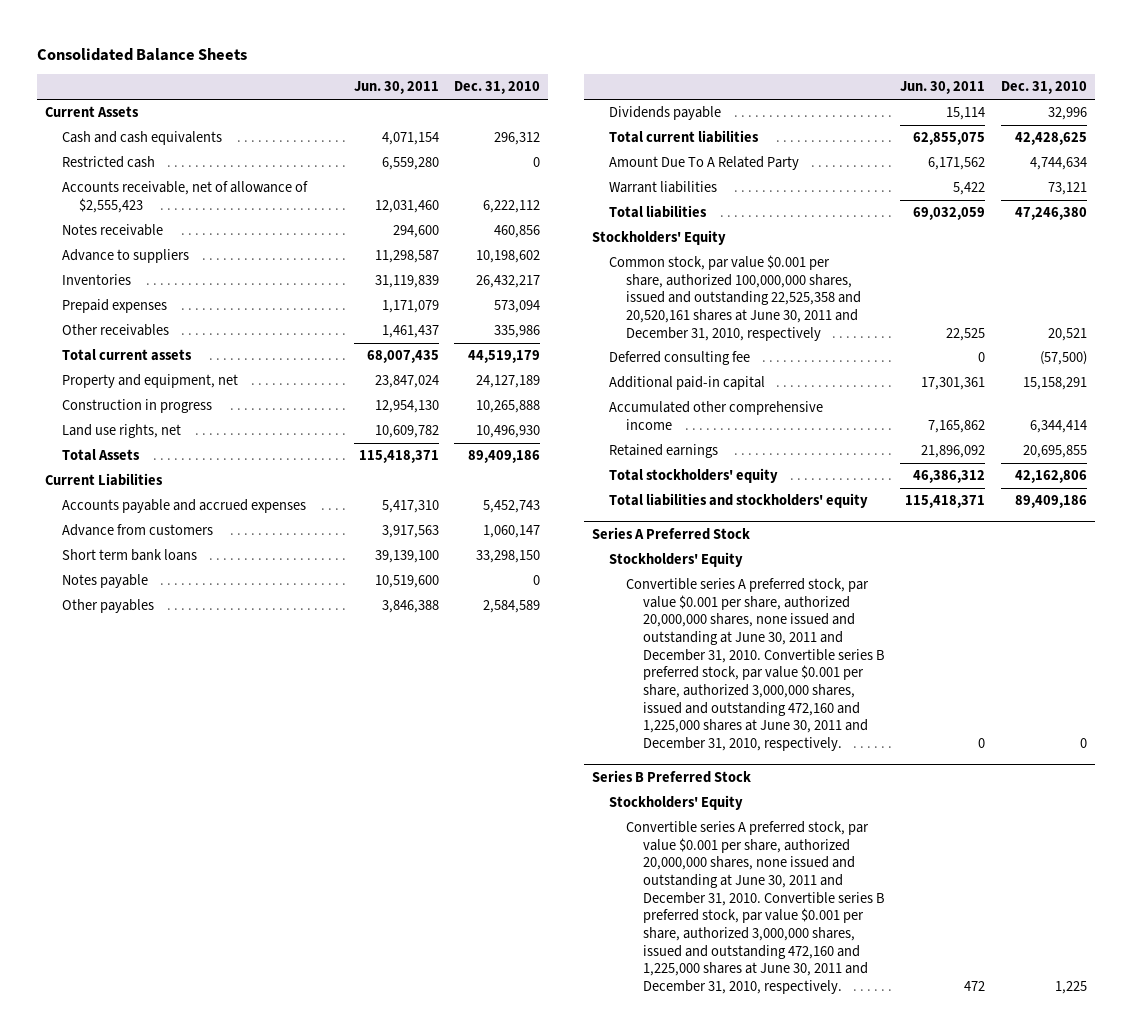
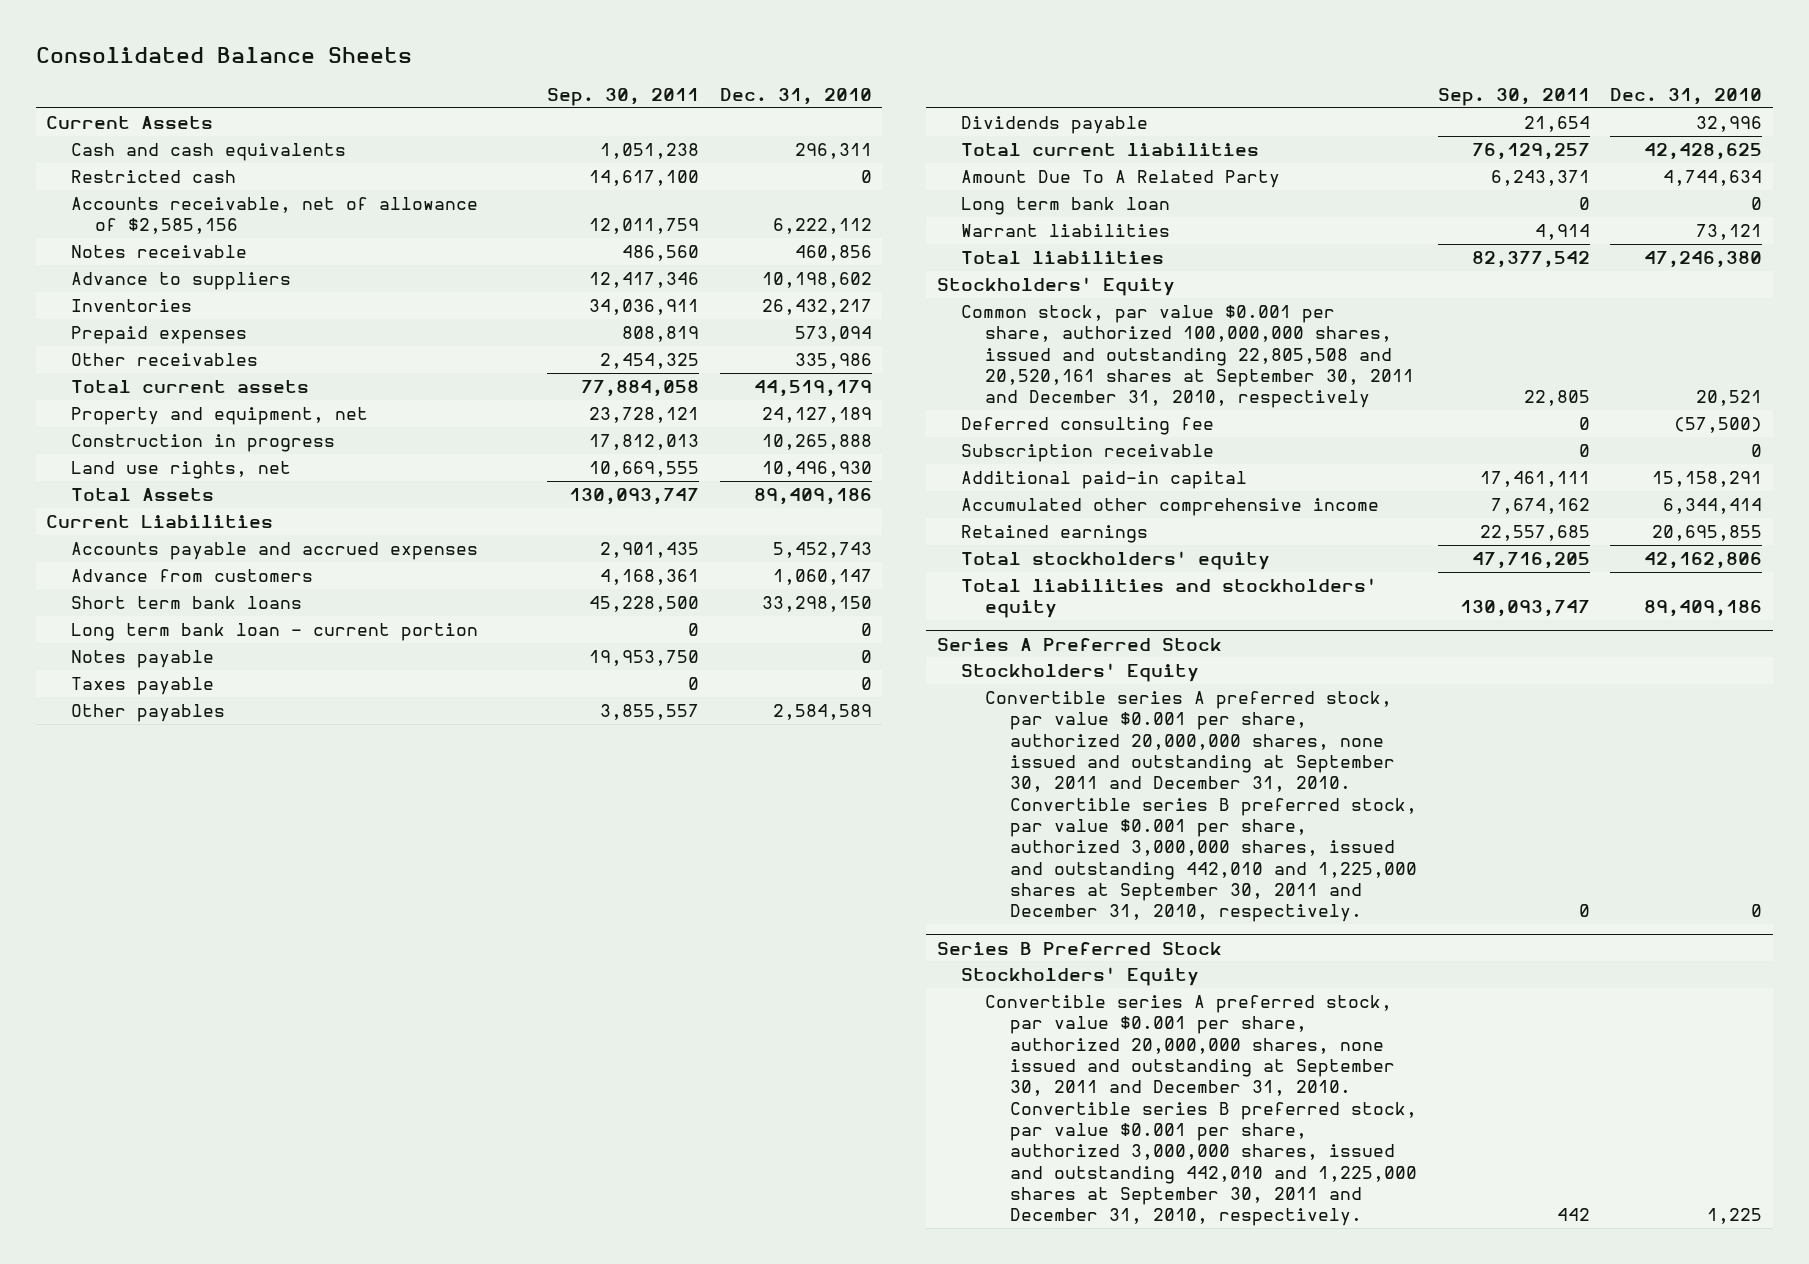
[353,81,439,95] Jun. 30, 2011 -> none
none -> [547,88,700,107] Sep. 30, 2011
[494,132,541,146] 296,312 -> [794,143,872,160] 296,311
[62,181,309,213] Accounts receivable, net of allowance of $2,555,423 -> [70,197,478,235] Accounts receivable, net of allowance of $2,585,156
none -> [70,623,478,642] Long term bank loan - current portion
none -> [70,677,214,696] Taxes payable
none -> [961,197,1171,216] Long term bank loan
[608,255,861,341] Common stock, par value $0.001 per share, authorized 100,000,000 shares, issued and outstanding 22,525,358 and 20,520,161 shares at June 30, 2011 and December 31, 2010, respectively -> [961,305,1415,409] Common stock, par value $0.001 per share, authorized 100,000,000 shares, issued and outstanding 22,805,508 and 20,520,161 shares at September 30, 2011 and December 31, 2010, respectively
none -> [961,444,1215,463] Subscription receivable
[625,578,885,751] Convertible series A preferred stock, par value $0.001 per share, authorized 20,000,000 shares, none issued and outstanding at June 30, 2011 and December 31, 2010. Convertible series B preferred stock, par value $0.001 per share, authorized 3,000,000 shares, issued and outstanding 472,160 and 1,225,000 shares at June 30, 2011 and December 31, 2010, respectively. -> [985,691,1417,923] Convertible series A preferred stock, par value $0.001 per share, authorized 20,000,000 shares, none issued and outstanding at September 30, 2011 and December 31, 2010. Convertible series B preferred stock, par value $0.001 per share, authorized 3,000,000 shares, issued and outstanding 442,010 and 1,225,000 shares at September 30, 2011 and December 31, 2010, respectively.
[625,821,885,994] Convertible series A preferred stock, par value $0.001 per share, authorized 20,000,000 shares, none issued and outstanding at June 30, 2011 and December 31, 2010. Convertible series B preferred stock, par value $0.001 per share, authorized 3,000,000 shares, issued and outstanding 472,160 and 1,225,000 shares at June 30, 2011 and December 31, 2010, respectively. -> [985,995,1417,1227] Convertible series A preferred stock, par value $0.001 per share, authorized 20,000,000 shares, none issued and outstanding at September 30, 2011 and December 31, 2010. Convertible series B preferred stock, par value $0.001 per share, authorized 3,000,000 shares, issued and outstanding 442,010 and 1,225,000 shares at September 30, 2011 and December 31, 2010, respectively.

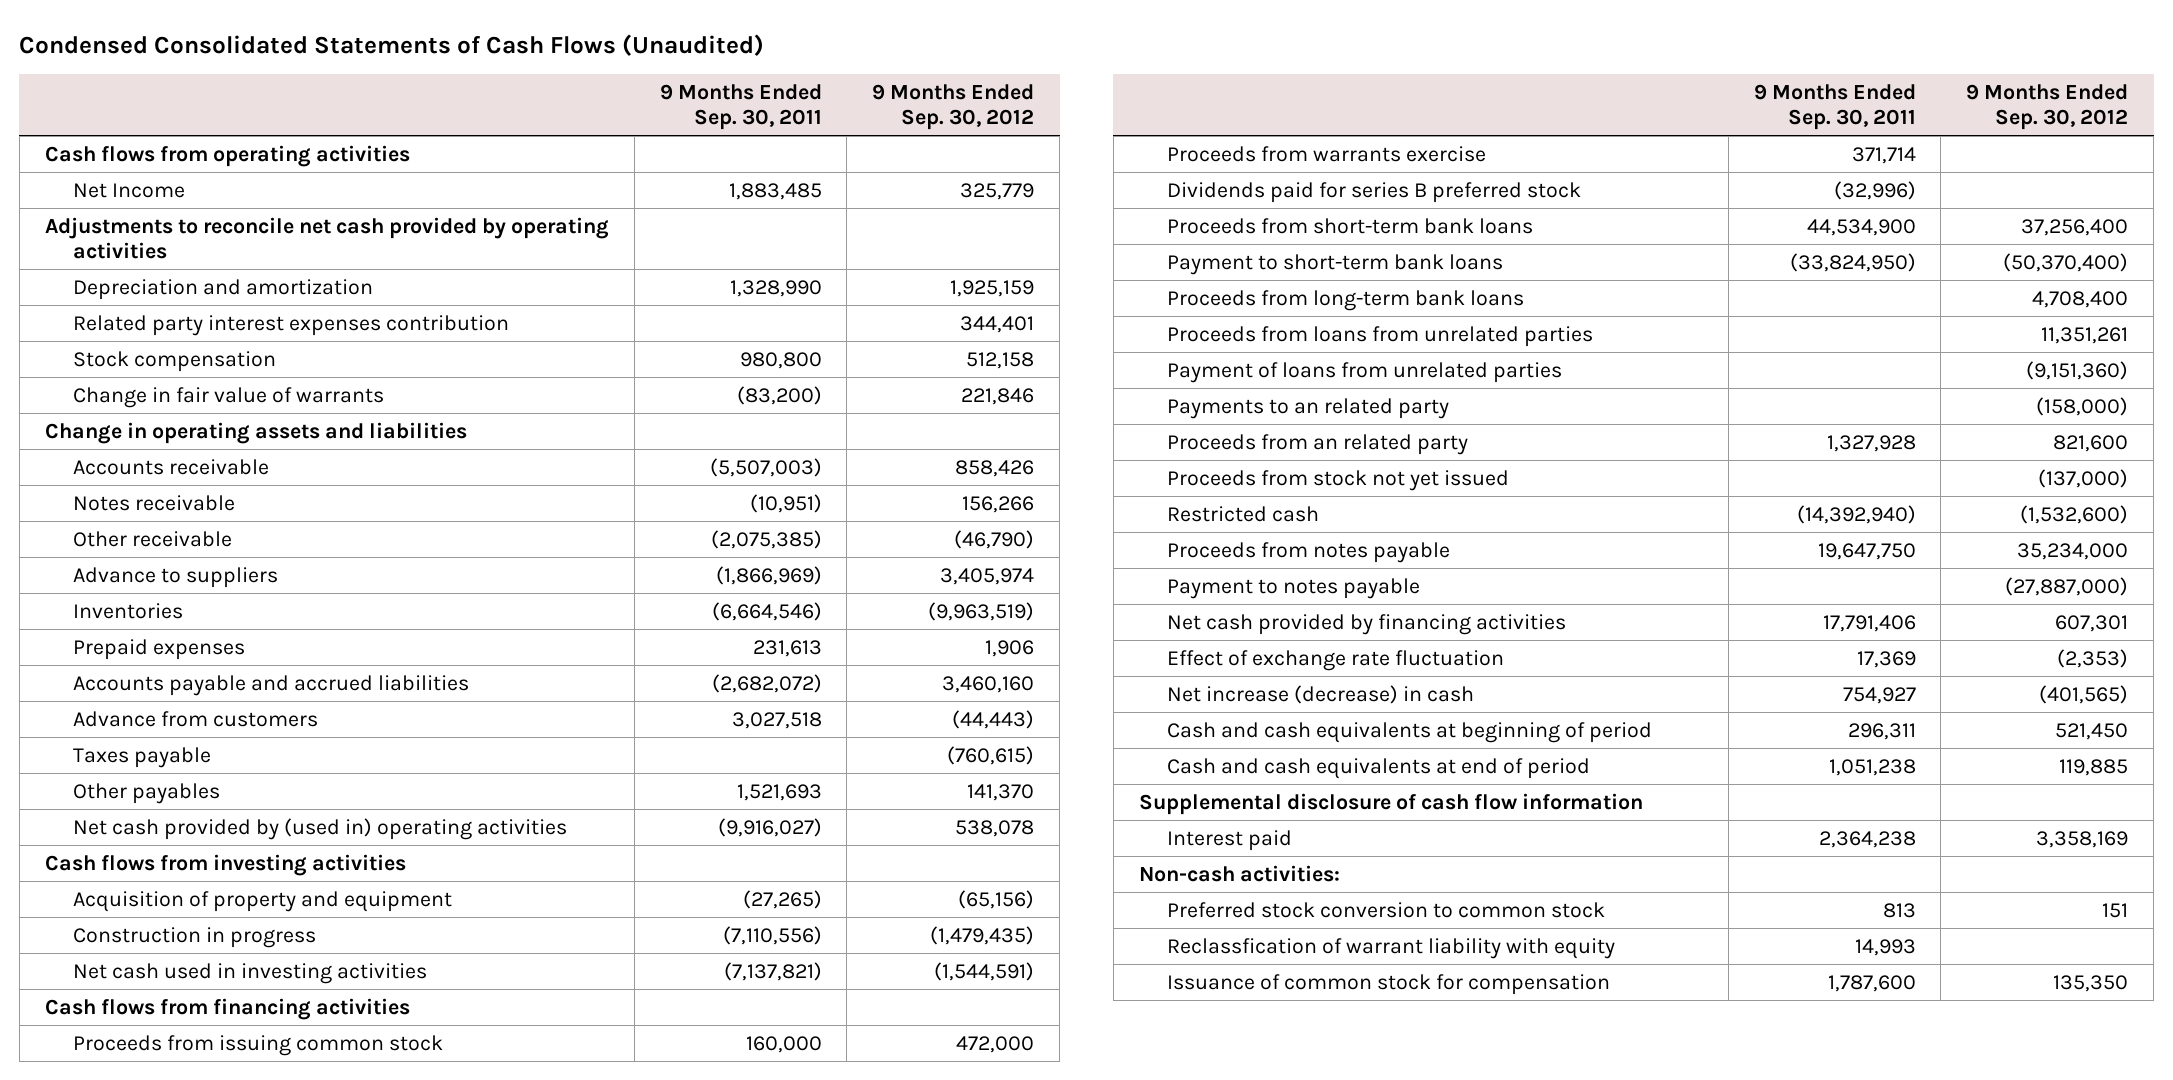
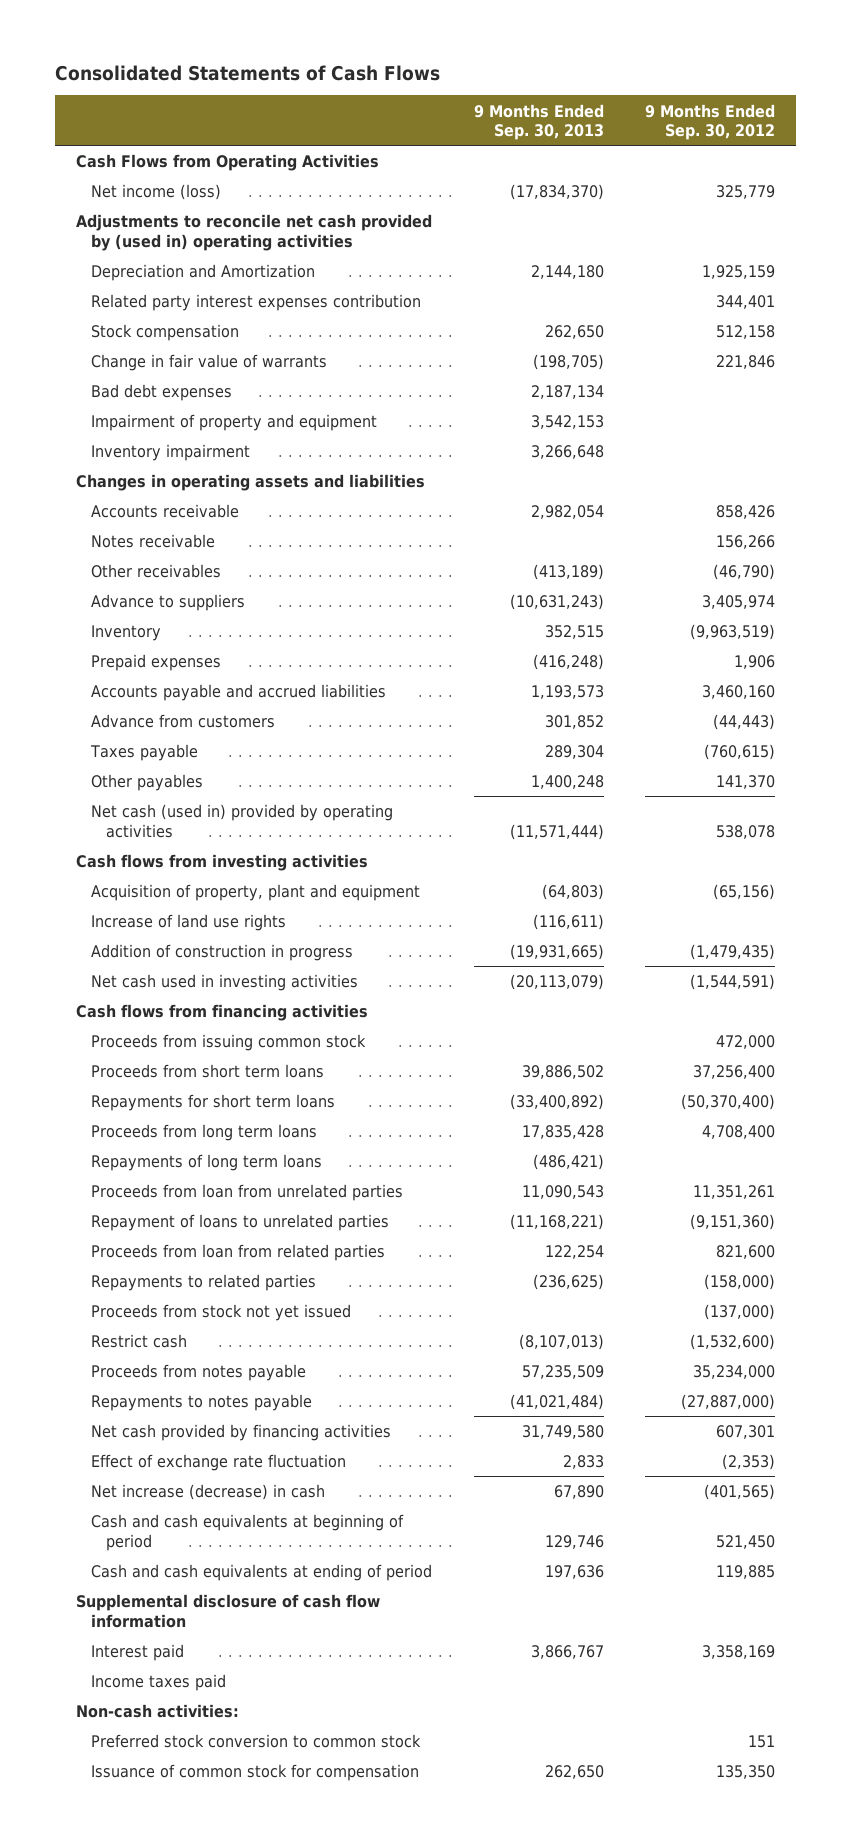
[19,33,765,56] Condensed Consolidated Statements of Cash Flows (Unaudited) -> [54,64,440,81] Consolidated Statements of Cash Flows
[659,83,822,130] 9 Months Ended Sep. 30, 2011 -> none
none -> [473,103,604,140] 9 Months Ended Sep. 30, 2013
[44,144,410,167] Cash flows from operating activities -> [75,154,379,172] Cash Flows from Operating Activities
[72,182,185,198] Net Income -> [90,184,221,201] Net income (loss)
[44,216,609,259] Adjustments to reconcile net cash provided by operating activities -> [75,214,432,251] Adjustments to reconcile net cash provided by (used in) operating activities
[72,278,373,300] Depreciation and amortization -> [90,264,315,282] Depreciation and Amortization
none -> [90,384,232,402] Bad debt expenses
none -> [90,414,377,432] Impairment of property and equipment
none -> [90,444,250,462] Inventory impairment
[44,421,467,444] Change in operating assets and liabilities -> [75,474,425,492] Changes in operating assets and liabilities
[72,530,232,547] Other receivable -> [90,564,221,579] Other receivables
[72,602,183,619] Inventories -> [90,625,161,642] Inventory
[72,817,567,840] Net cash provided by (used in) operating activities -> [90,804,393,838] Net cash (used in) provided by operating activities
[72,890,452,912] Acquisition of property and equipment -> [90,884,420,902] Acquisition of property, plant and equipment
none -> [90,914,286,932] Increase of land use rights
[72,926,316,948] Construction in progress -> [90,944,353,962] Addition of construction in progress
[1166,145,1486,162] Proceeds from warrants exercise -> none
[1166,181,1581,203] Dividends paid for series B preferred stock -> none
[1166,433,1468,455] Proceeds from an related party -> none
[1166,217,1533,234] Proceeds from short-term bank loans -> [90,1064,324,1079] Proceeds from short term loans
[1166,253,1503,275] Payment to short-term bank loans -> [90,1094,335,1112] Repayments for short term loans
[1166,289,1524,311] Proceeds from long-term bank loans -> [90,1124,317,1142] Proceeds from long term loans
none -> [90,1154,322,1172] Repayments of long term loans
[1166,325,1593,347] Proceeds from loans from unrelated parties -> [90,1184,403,1202] Proceeds from loan from unrelated parties
none -> [90,1214,389,1232] Repayment of loans to unrelated parties
[1166,361,1562,383] Payment of loans from unrelated parties -> [90,1244,385,1262] Proceeds from loan from related parties
[2026,360,2129,380] (9,151,360) -> [716,1245,776,1260] 821,600
[1166,397,1449,419] Payments to an related party -> [90,1274,316,1292] Repayments to related parties
[1166,505,1319,522] Restricted cash -> [90,1334,187,1349] Restrict cash
[1166,577,1420,599] Payment to notes payable -> [90,1394,312,1412] Repayments to notes payable
[1166,757,1590,779] Cash and cash equivalents at end of period -> [90,1564,432,1582] Cash and cash equivalents at ending of period
none -> [90,1674,226,1692] Income taxes paid
[1166,937,1615,959] Reclassfication of warrant liability with equity -> none

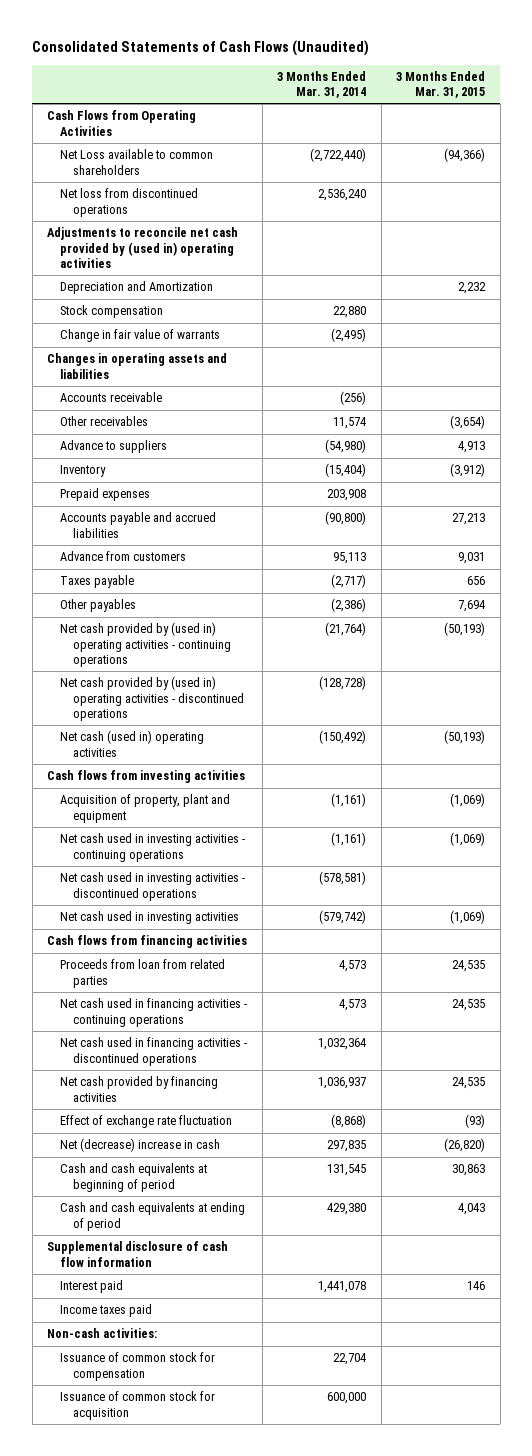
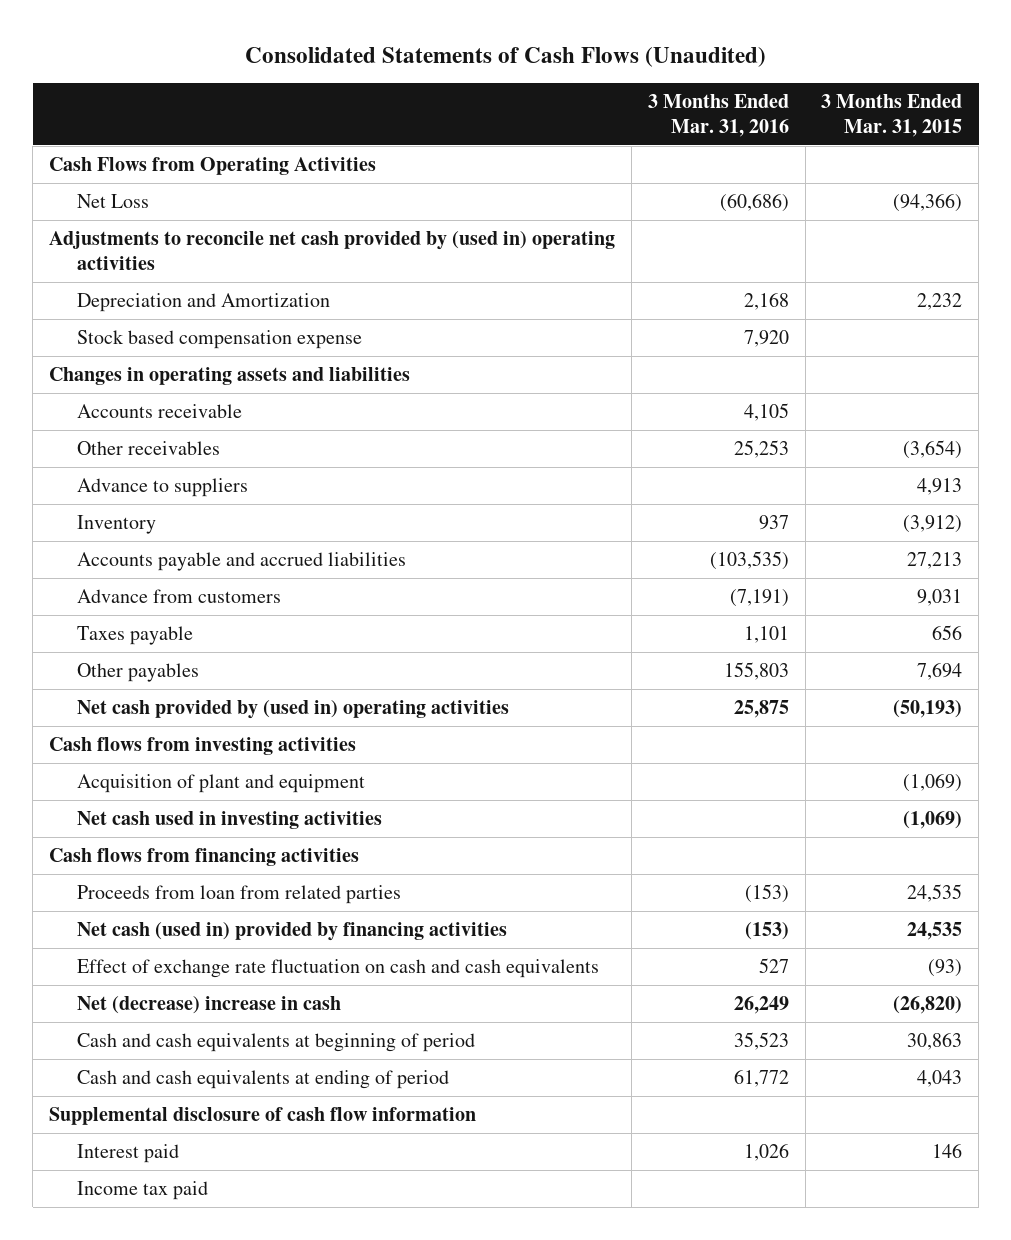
[277,71,367,99] 3 Months Ended Mar. 31, 2014 -> none
none -> [647,94,789,137] 3 Months Ended Mar. 31, 2016
[60,188,199,217] Net loss from discontinued operations -> none
[60,149,214,175] Net Loss available to common shareholders -> [76,193,149,208] Net Loss
[60,329,221,343] Change in fair value of warrants -> none
[60,305,164,319] Stock compensation -> [76,329,362,349] Stock based compensation expense
[60,488,151,502] Prepaid expenses -> none
[60,622,231,667] Net cash provided by (used in) operating activities - continuing operations -> none
[60,676,244,721] Net cash provided by (used in) operating activities - discontinued operations -> none
[60,730,205,757] Net cash (used in) operating activities -> [76,699,509,719] Net cash provided by (used in) operating activities
[60,833,246,862] Net cash used in investing activities - continuing operations -> none
[60,872,246,901] Net cash used in investing activities - discontinued operations -> none
[60,794,231,823] Acquisition of property, plant and equipment -> [76,773,365,793] Acquisition of plant and equipment
[60,998,248,1027] Net cash used in financing activities - continuing operations -> none
[60,1037,248,1066] Net cash used in financing activities - discontinued operations -> none
[60,1076,219,1102] Net cash provided by financing activities -> [76,921,507,941] Net cash (used in) provided by financing activities
[60,1115,233,1129] Effect of exchange rate fluctuation -> [76,958,599,978] Effect of exchange rate fluctuation on cash and cash equivalents
[47,1328,158,1339] Non-cash activities: -> none
[60,1352,216,1381] Issuance of common stock for compensation -> none
[60,1391,216,1420] Issuance of common stock for acquisition -> none
[60,1304,153,1318] Income taxes paid -> [76,1180,208,1200] Income tax paid

